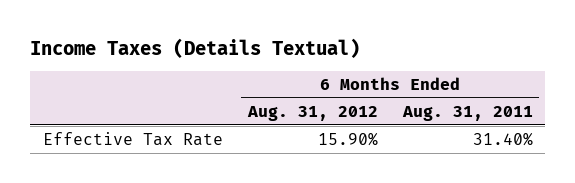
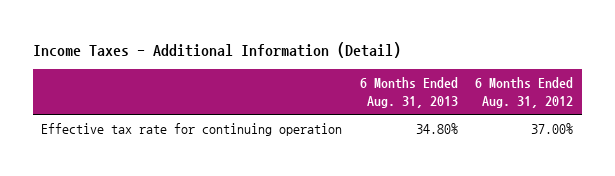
[30,38,361,59] Income Taxes (Details Textual) -> [32,41,401,58] Income Taxes - Additional Information (Detail)
[401,105,533,121] Aug. 31, 2011 -> none
none -> [359,77,458,109] 6 Months Ended Aug. 31, 2013
[42,132,223,147] Effective Tax Rate -> [41,123,343,137] Effective tax rate for continuing operation
[317,132,378,147] 15.90% -> [531,123,574,135] 37.00%

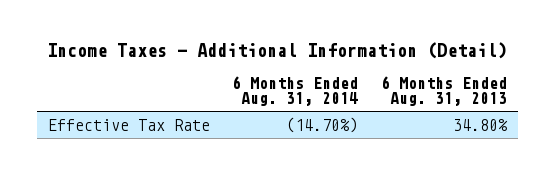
[475,77,574,109] 6 Months Ended Aug. 31, 2012 -> none
none -> [232,75,359,107] 6 Months Ended Aug. 31, 2014
[41,123,343,137] Effective tax rate for continuing operation -> [48,118,211,131] Effective Tax Rate

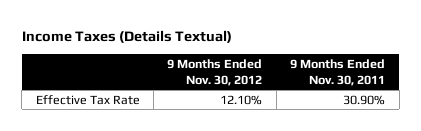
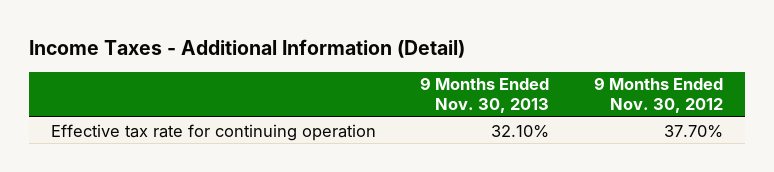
[21,30,232,44] Income Taxes (Details Textual) -> [28,38,465,58] Income Taxes - Additional Information (Detail)
[290,58,386,86] 9 Months Ended Nov. 30, 2011 -> none
none -> [420,77,550,114] 9 Months Ended Nov. 30, 2013
[35,94,140,105] Effective Tax Rate -> [51,123,377,141] Effective tax rate for continuing operation
[220,94,263,105] 12.10% -> [663,124,723,138] 37.70%

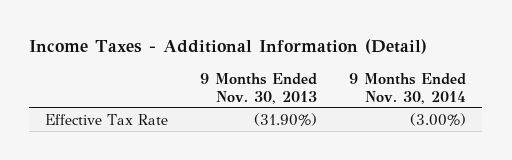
[593,77,723,114] 9 Months Ended Nov. 30, 2012 -> none
none -> [349,72,467,104] 9 Months Ended Nov. 30, 2014
[51,123,377,141] Effective tax rate for continuing operation -> [45,114,169,126] Effective Tax Rate
[491,124,550,138] 32.10% -> [254,113,318,127] (31.90%)

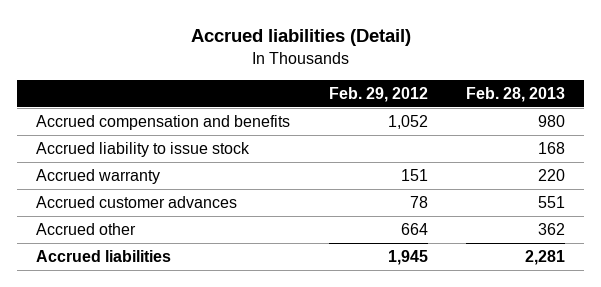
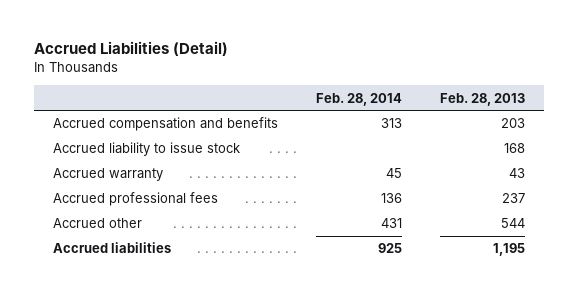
[190,29,411,47] Accrued liabilities (Detail) -> [34,41,229,57] Accrued Liabilities (Detail)
[328,86,428,102] Feb. 29, 2012 -> none
none -> [316,92,403,106] Feb. 28, 2014
[537,114,565,127] 980 -> [501,118,526,129] 203
[36,195,238,208] Accrued customer advances -> none
[537,168,565,181] 220 -> [509,168,526,179] 43
none -> [53,192,219,207] Accrued professional fees
[537,222,565,235] 362 -> [501,218,526,229] 544
[524,249,565,265] 2,281 -> [493,243,526,257] 1,195

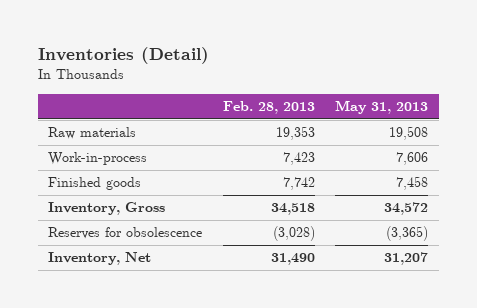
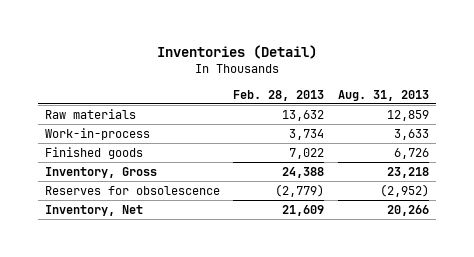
[335,99,429,114] May 31, 2013 -> none
none -> [338,89,430,101] Aug. 31, 2013
[275,126,315,141] 19,353 -> [282,109,325,121] 13,632
[282,152,315,166] 7,423 -> [289,128,325,140] 3,734
[282,177,315,191] 7,742 -> [289,147,325,159] 7,022
[270,203,315,216] 34,518 -> [282,166,325,178] 24,388
[272,226,315,242] (3,028) -> [275,183,325,197] (2,779)
[270,253,315,266] 31,490 -> [282,204,325,216] 21,609

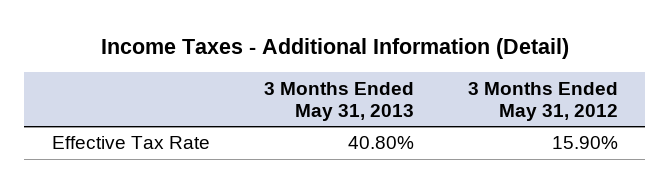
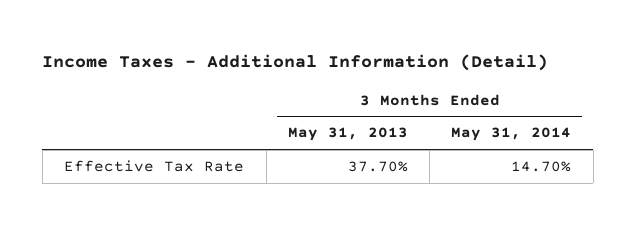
[468,81,619,121] 3 Months Ended May 31, 2012 -> none
none -> [451,127,572,142] May 31, 2014
[347,136,414,150] 40.80% -> [347,161,408,173] 37.70%

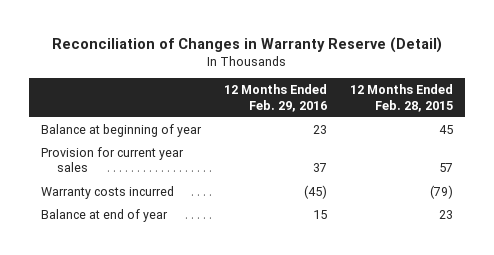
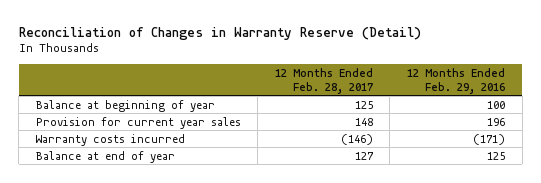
[350,84,454,112] 12 Months Ended Feb. 28, 2015 -> none
none -> [274,67,373,94] 12 Months Ended Feb. 28, 2017
[313,125,328,135] 23 -> [487,100,506,109] 100
[313,163,328,173] 37 -> [487,117,506,126] 196
[304,185,328,200] (45) -> [473,133,506,145] (171)
[313,210,328,220] 15 -> [487,151,506,160] 125

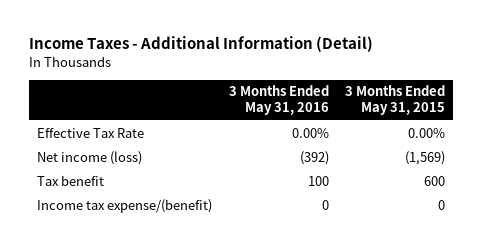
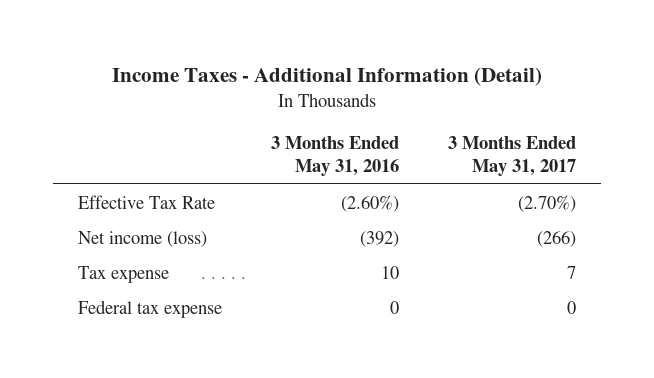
[345,85,446,116] 3 Months Ended May 31, 2015 -> none
none -> [448,135,577,177] 3 Months Ended May 31, 2017
[291,127,329,138] 0.00% -> [341,194,400,212] (2.60%)
[37,174,105,186] Tax benefit -> none
[37,198,213,213] Income tax expense/(benefit) -> [77,265,169,283] Tax expense
[321,199,329,210] 0 -> [381,265,400,279] 10
none -> [77,299,222,318] Federal tax expense

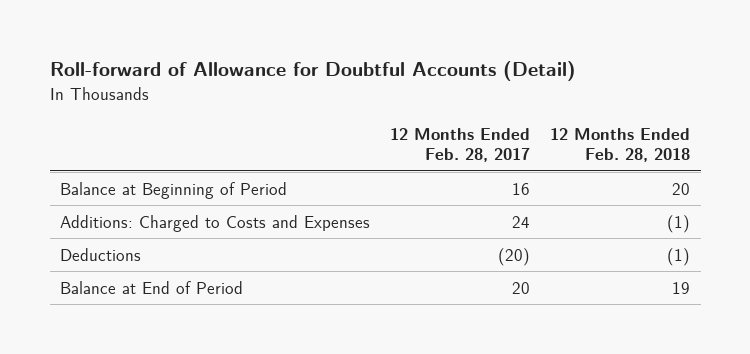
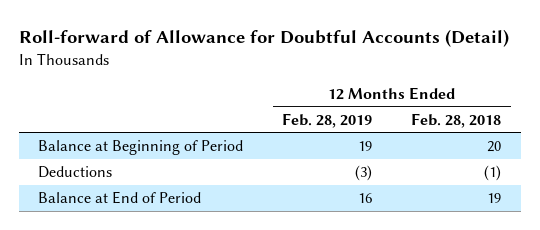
[390,127,531,163] 12 Months Ended Feb. 28, 2017 -> none
none -> [282,112,373,128] Feb. 28, 2019
[59,214,370,232] Additions: Charged to Costs and Expenses -> none

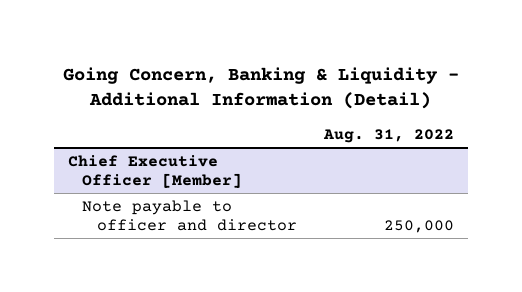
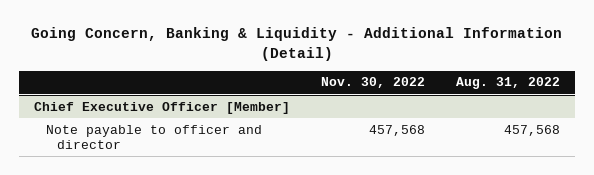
none -> [320,77,425,89] Nov. 30, 2022
[384,220,455,234] 250,000 -> [503,124,560,136] 457,568

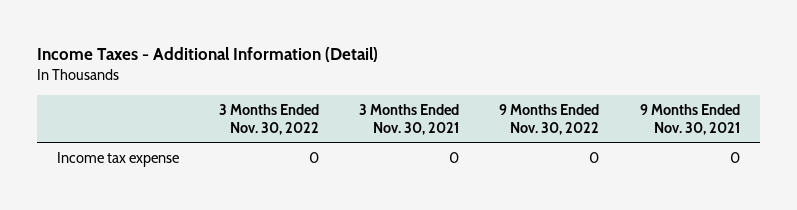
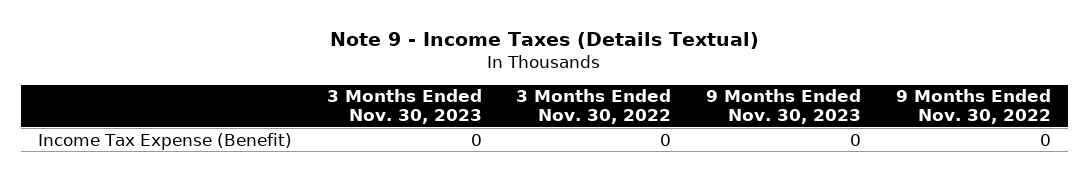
[37,47,379,63] Income Taxes - Additional Information (Detail) -> [330,32,760,50] Note 9 - Income Taxes (Details Textual)
[359,103,460,135] 3 Months Ended Nov. 30, 2021 -> none
[639,103,740,135] 9 Months Ended Nov. 30, 2021 -> none
none -> [326,89,482,125] 3 Months Ended Nov. 30, 2023
none -> [706,89,862,125] 9 Months Ended Nov. 30, 2023
[57,152,180,168] Income tax expense -> [38,132,293,150] Income Tax Expense (Benefit)

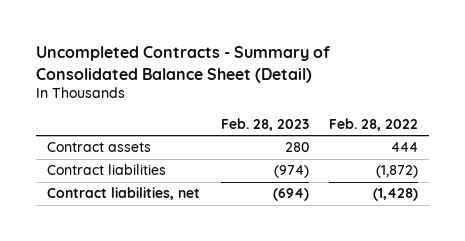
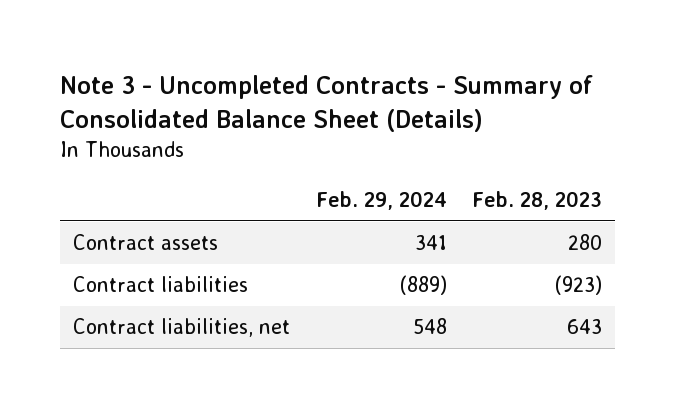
[36,45,331,83] Uncompleted Contracts - Summary of Consolidated Balance Sheet (Detail) -> [60,75,594,132] Note 3 - Uncompleted Contracts - Summary of Consolidated Balance Sheet (Details)
[329,117,419,131] Feb. 28, 2022 -> none
none -> [315,191,447,211] Feb. 29, 2024
[273,165,309,179] (974) -> [555,275,603,296] (923)
[272,188,309,202] (694) -> [567,319,603,335] 643

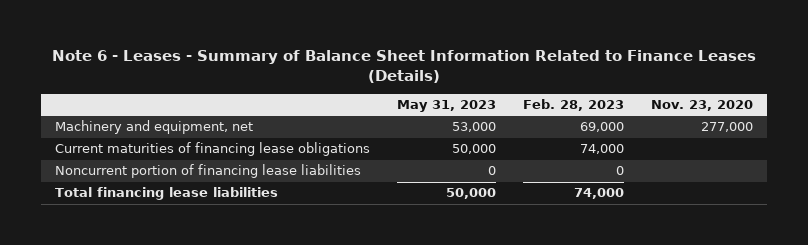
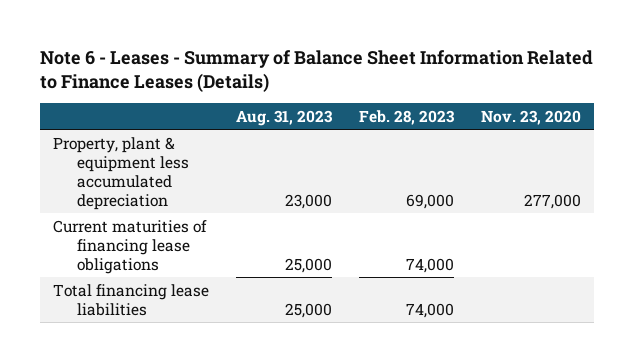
[397,100,497,113] May 31, 2023 -> none
none -> [236,109,334,126] Aug. 31, 2023
[54,120,253,135] Machinery and equipment, net -> [53,136,189,210] Property, plant & equipment less accumulated depreciation
[54,164,361,179] Noncurrent portion of financing lease liabilities -> none

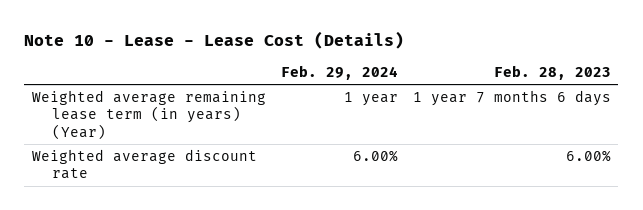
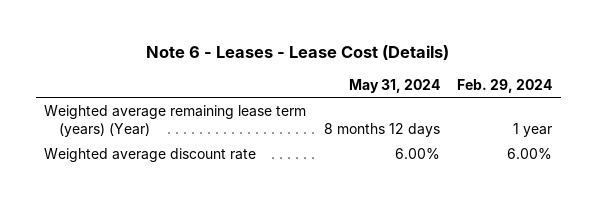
[24,30,405,49] Note 10 - Lease - Lease Cost (Details) -> [146,44,450,60] Note 6 - Leases - Lease Cost (Details)
[493,64,611,80] Feb. 28, 2023 -> none
none -> [348,78,440,93] May 31, 2024
[31,90,266,140] Weighted average remaining lease term (in years) (Year) -> [44,104,307,137] Weighted average remaining lease term (years) (Year)

